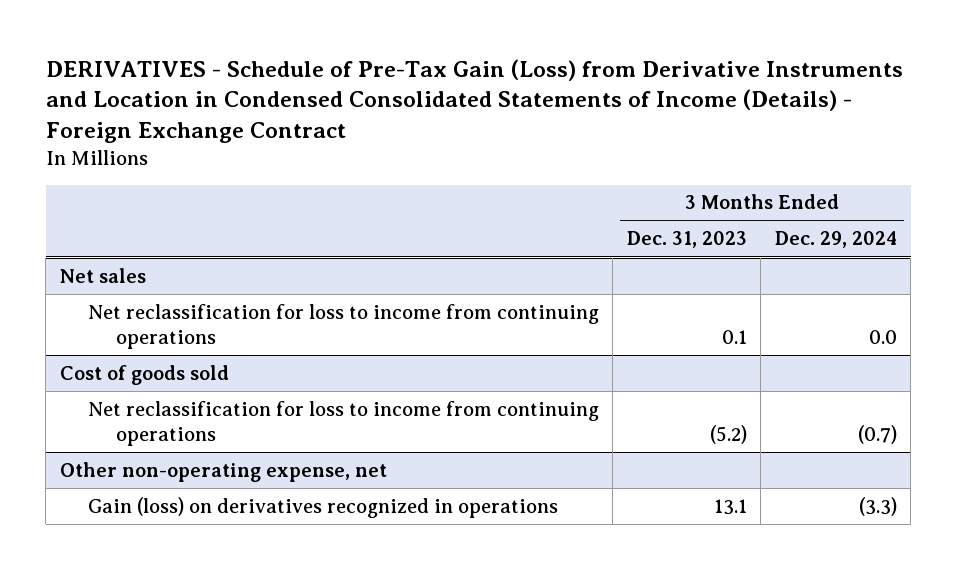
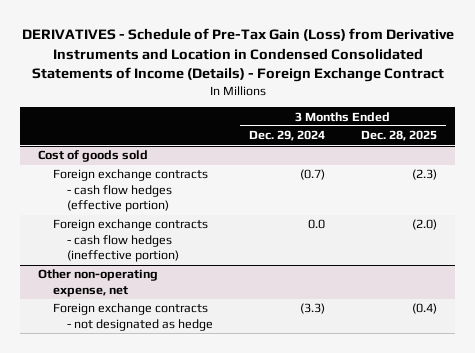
[626,231,747,249] Dec. 31, 2023 -> none
none -> [361,130,438,142] Dec. 28, 2025
[59,267,146,283] Net sales -> none
[87,303,599,350] Net reclassification for loss to income from continuing operations -> none
[87,400,599,447] Net reclassification for loss to income from continuing operations -> [52,169,208,213] Foreign exchange contracts - cash flow hedges (effective portion)
none -> [52,219,208,263] Foreign exchange contracts - cash flow hedges (ineffective portion)
[87,496,558,518] Gain (loss) on derivatives recognized in operations -> [52,303,214,331] Foreign exchange contracts - not designated as hedge

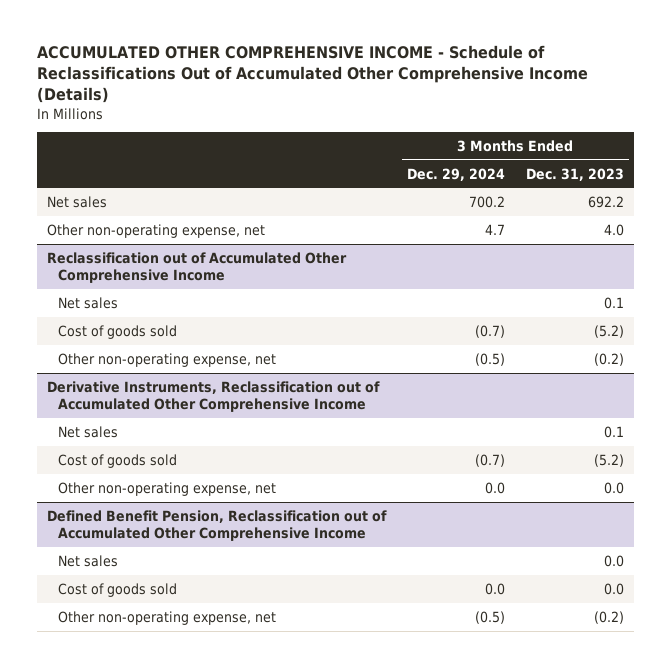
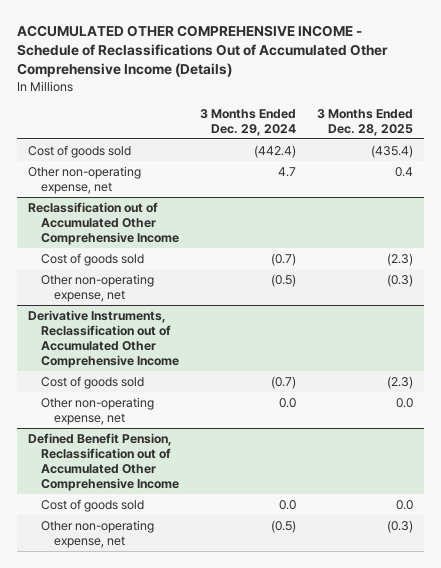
[525,167,624,181] Dec. 31, 2023 -> none
none -> [317,108,414,136] 3 Months Ended Dec. 28, 2025
[47,195,108,208] Net sales -> none
none -> [27,144,131,158] Cost of goods sold
[58,296,119,309] Net sales -> none
[58,425,119,438] Net sales -> none
[58,554,119,567] Net sales -> none

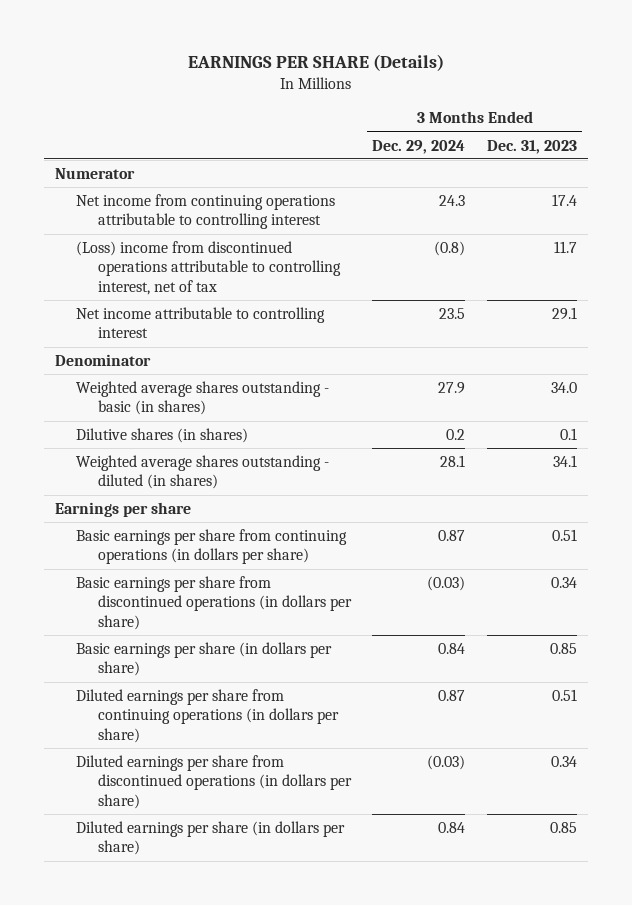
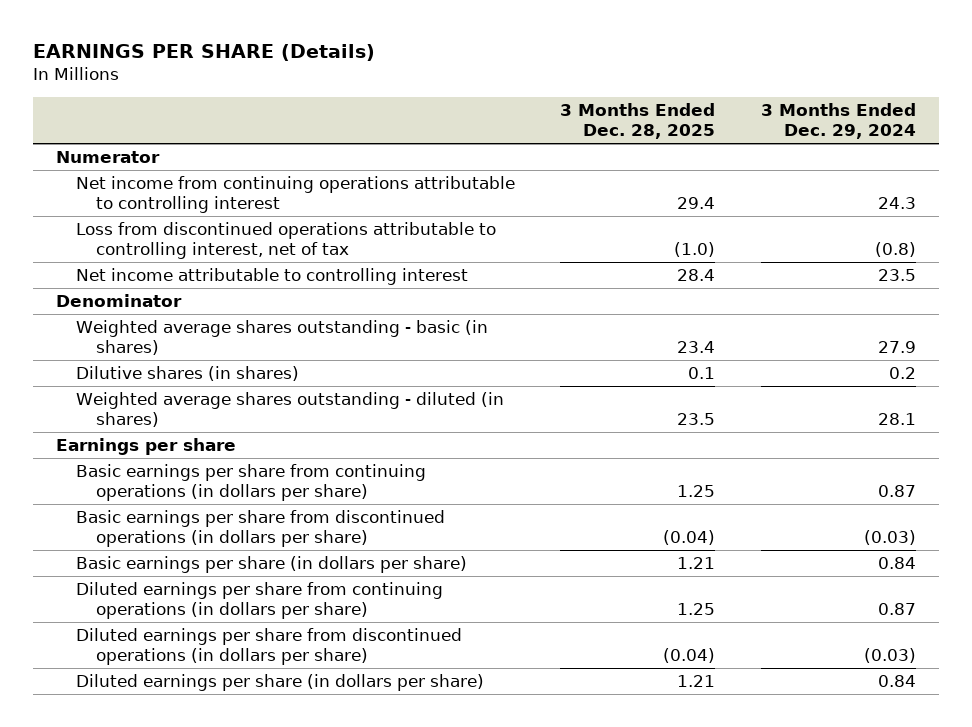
[486,139,577,154] Dec. 31, 2023 -> none
none -> [560,102,716,140] 3 Months Ended Dec. 28, 2025
[76,240,341,296] (Loss) income from discontinued operations attributable to controlling interest, net of tax -> [75,221,496,260] Loss from discontinued operations attributable to controlling interest, net of tax

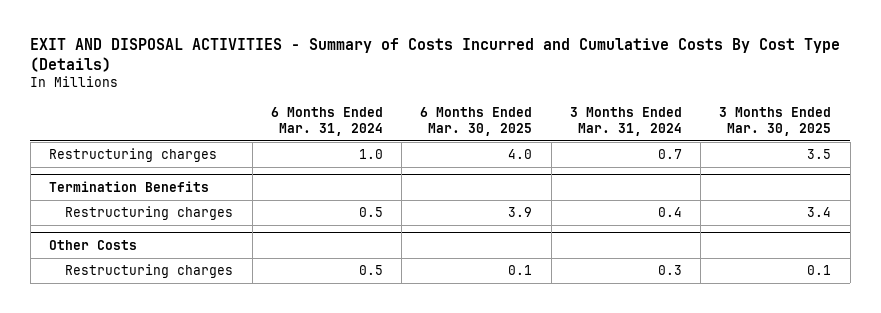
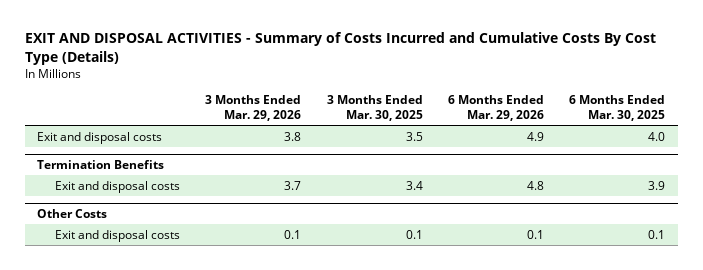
[270,107,383,137] 6 Months Ended Mar. 31, 2024 -> none
[569,107,682,137] 3 Months Ended Mar. 31, 2024 -> none
none -> [205,95,302,122] 3 Months Ended Mar. 29, 2026
none -> [448,95,545,122] 6 Months Ended Mar. 29, 2026
[49,148,218,163] Restructuring charges -> [37,131,163,144] Exit and disposal costs
[65,206,234,221] Restructuring charges -> [54,180,180,193] Exit and disposal costs
[65,264,234,279] Restructuring charges -> [54,229,180,242] Exit and disposal costs

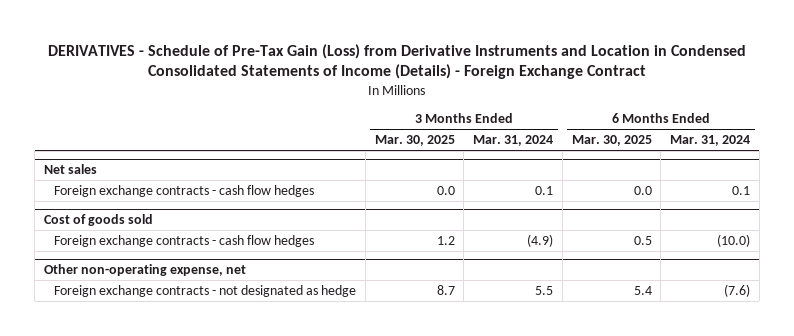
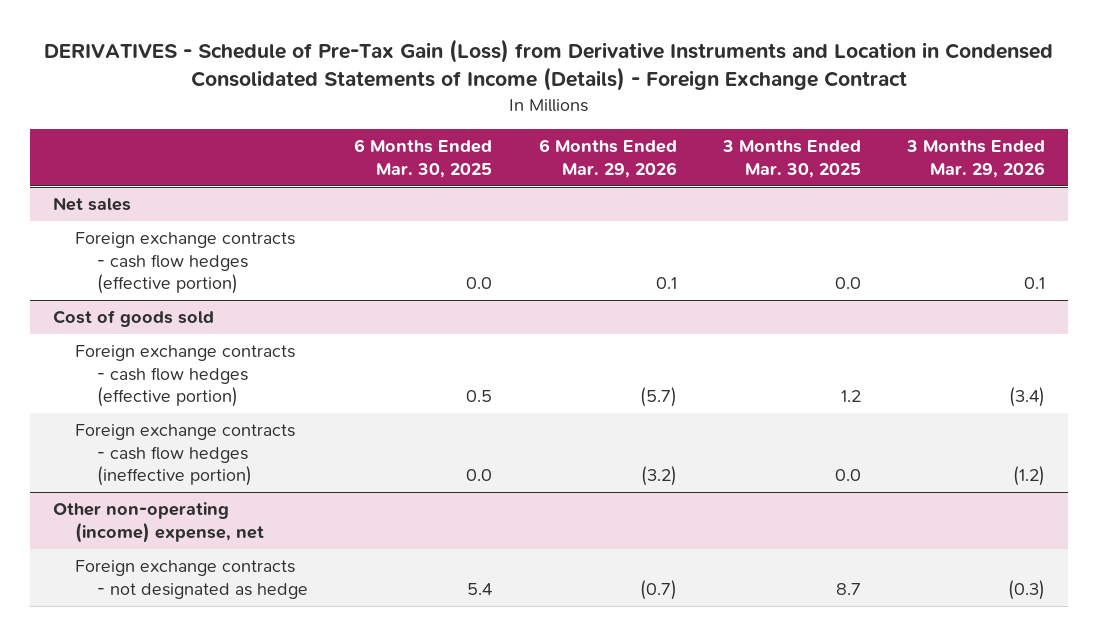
[473,134,554,146] Mar. 31, 2024 -> none
[669,134,750,146] Mar. 31, 2024 -> none
none -> [538,139,677,178] 6 Months Ended Mar. 29, 2026
none -> [905,140,1045,178] 3 Months Ended Mar. 29, 2026
[54,184,315,197] Foreign exchange contracts - cash flow hedges -> [75,232,296,295] Foreign exchange contracts - cash flow hedges (effective portion)
[54,234,315,247] Foreign exchange contracts - cash flow hedges -> [75,345,296,408] Foreign exchange contracts - cash flow hedges (effective portion)
none -> [75,424,296,487] Foreign exchange contracts - cash flow hedges (ineffective portion)
[43,263,246,276] Other non-operating expense, net -> [53,502,265,543] Other non-operating (income) expense, net

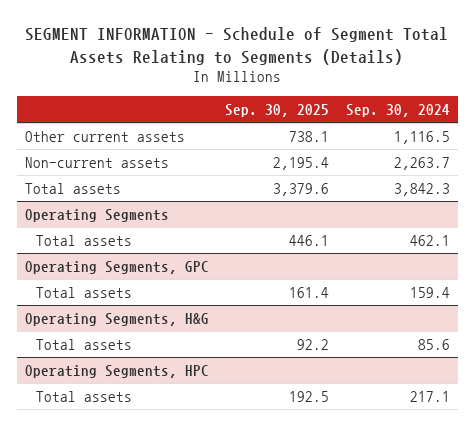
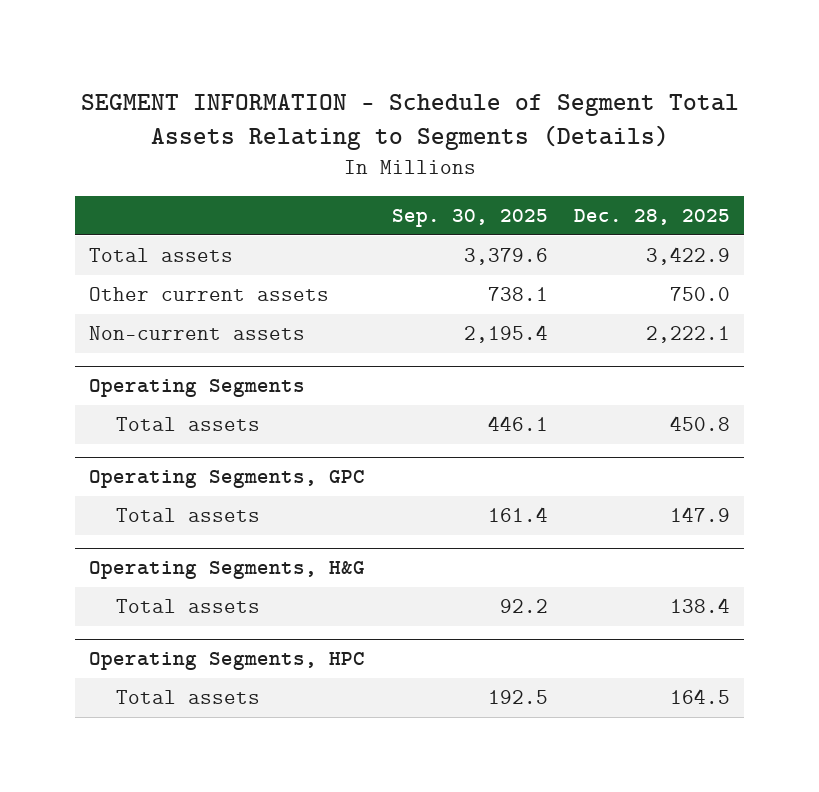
[345,103,450,117] Sep. 30, 2024 -> none
none -> [574,209,731,226] Dec. 28, 2025
[25,182,122,194] Total assets -> [88,248,233,263] Total assets

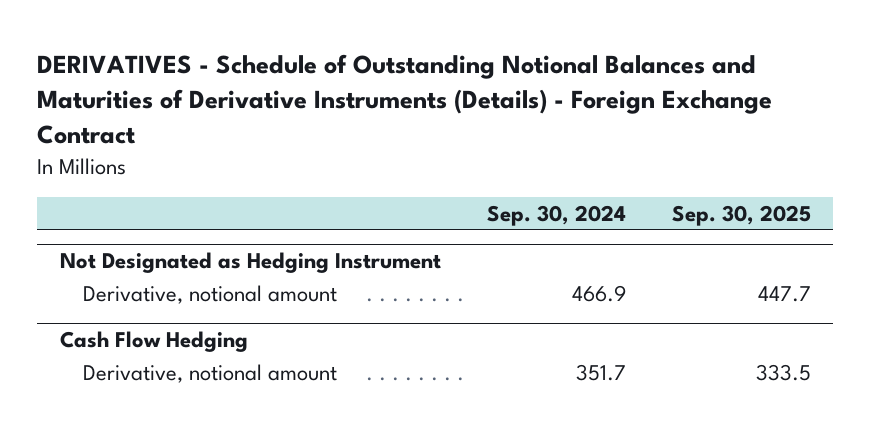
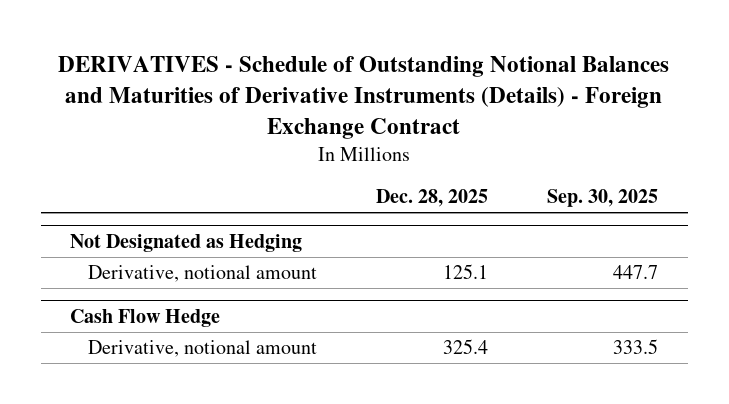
[486,204,626,226] Sep. 30, 2024 -> none
none -> [376,189,489,208] Dec. 28, 2025
[60,252,442,274] Not Designated as Hedging Instrument -> [70,233,303,252] Not Designated as Hedging
[60,331,249,353] Cash Flow Hedging -> [70,308,221,327] Cash Flow Hedge

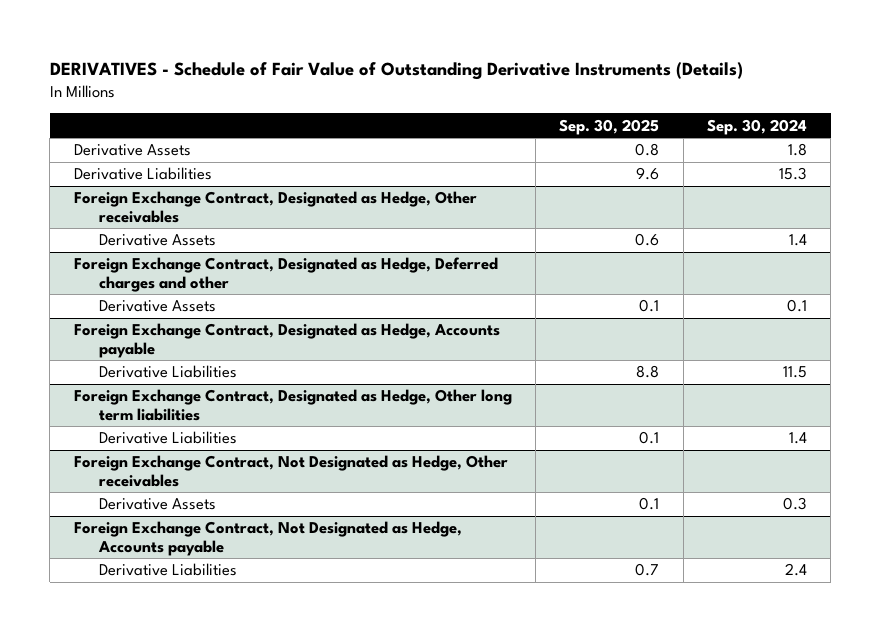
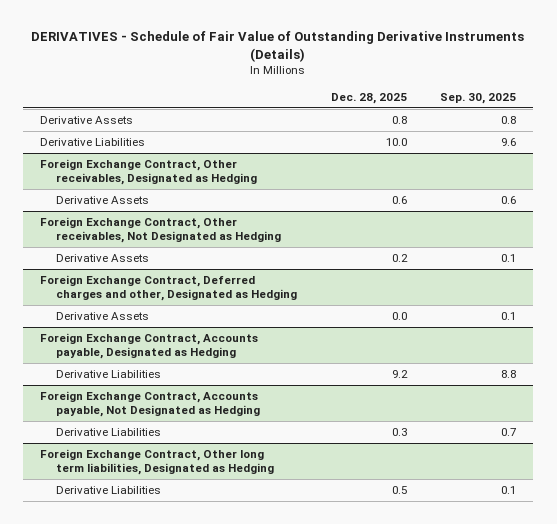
[706,118,807,135] Sep. 30, 2024 -> none
none -> [330,92,407,104] Dec. 28, 2025
[73,191,477,224] Foreign Exchange Contract, Designated as Hedge, Other receivables -> [40,158,258,186] Foreign Exchange Contract, Other receivables, Designated as Hedging
[73,257,498,293] Foreign Exchange Contract, Designated as Hedge, Deferred charges and other -> none
none -> [40,216,282,244] Foreign Exchange Contract, Other receivables, Not Designated as Hedging
[73,323,500,359] Foreign Exchange Contract, Designated as Hedge, Accounts payable -> none
[98,365,237,379] Derivative Liabilities -> none
[73,389,512,422] Foreign Exchange Contract, Designated as Hedge, Other long term liabilities -> none
[98,431,237,445] Derivative Liabilities -> none
[73,455,508,488] Foreign Exchange Contract, Not Designated as Hedge, Other receivables -> none
none -> [40,274,298,302] Foreign Exchange Contract, Deferred charges and other, Designated as Hedging
none -> [40,332,259,360] Foreign Exchange Contract, Accounts payable, Designated as Hedging
none -> [56,369,162,378] Derivative Liabilities
[73,521,462,557] Foreign Exchange Contract, Not Designated as Hedge, Accounts payable -> [40,390,261,418] Foreign Exchange Contract, Accounts payable, Not Designated as Hedging
none -> [40,448,275,476] Foreign Exchange Contract, Other long term liabilities, Designated as Hedging
none -> [56,485,162,494] Derivative Liabilities

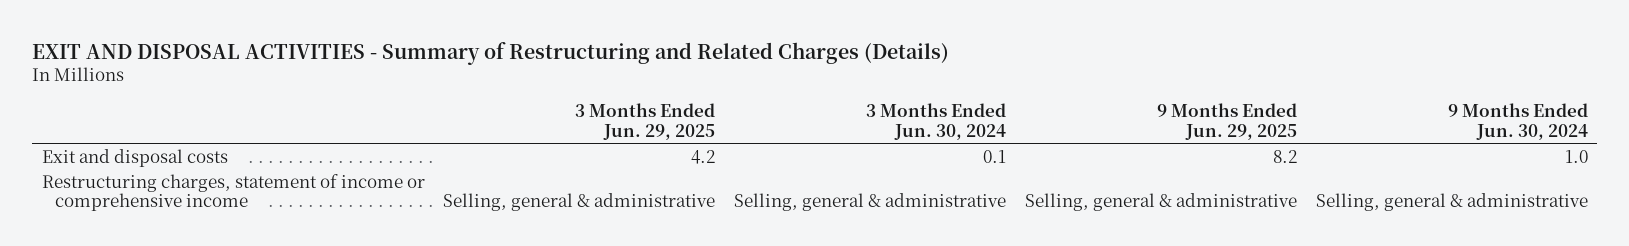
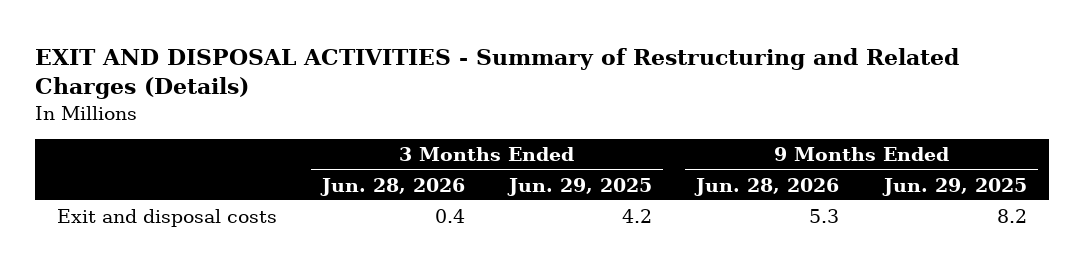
[866,103,1007,140] 3 Months Ended Jun. 30, 2024 -> none
[1447,103,1588,140] 9 Months Ended Jun. 30, 2024 -> none
none -> [319,177,465,196] Jun. 28, 2026
none -> [694,177,840,196] Jun. 28, 2026
[41,173,425,212] Restructuring charges, statement of income or comprehensive income -> none

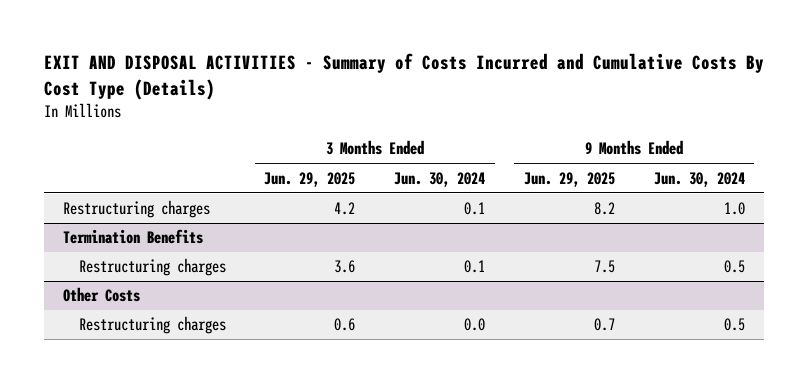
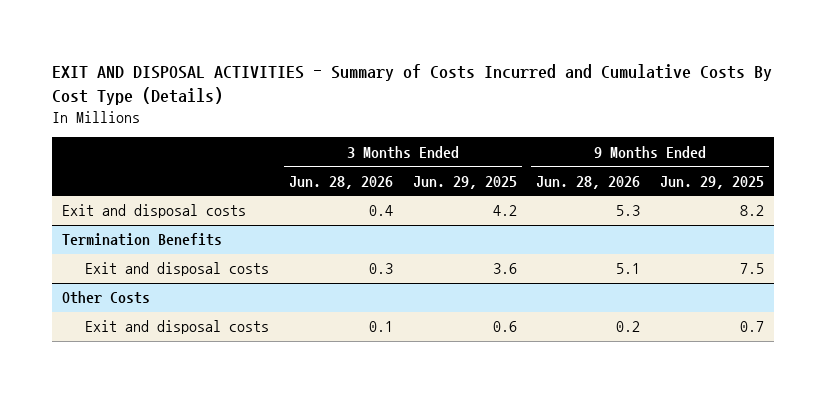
[394,171,486,187] Jun. 30, 2024 -> none
[653,171,745,187] Jun. 30, 2024 -> none
none -> [288,175,393,189] Jun. 28, 2026
none -> [536,175,641,189] Jun. 28, 2026
[63,200,211,219] Restructuring charges -> [62,204,247,219] Exit and disposal costs
[78,258,226,277] Restructuring charges -> [85,262,270,277] Exit and disposal costs
[78,316,226,335] Restructuring charges -> [85,320,270,335] Exit and disposal costs

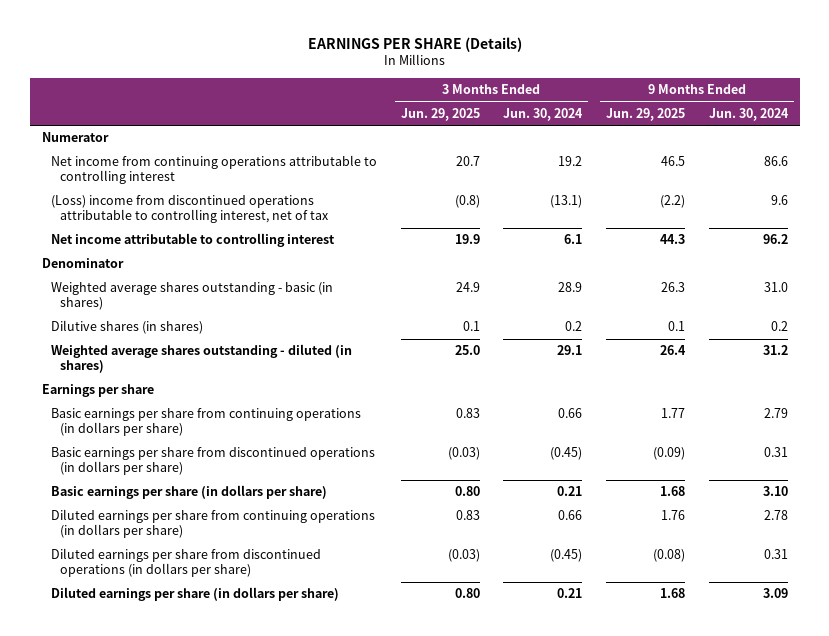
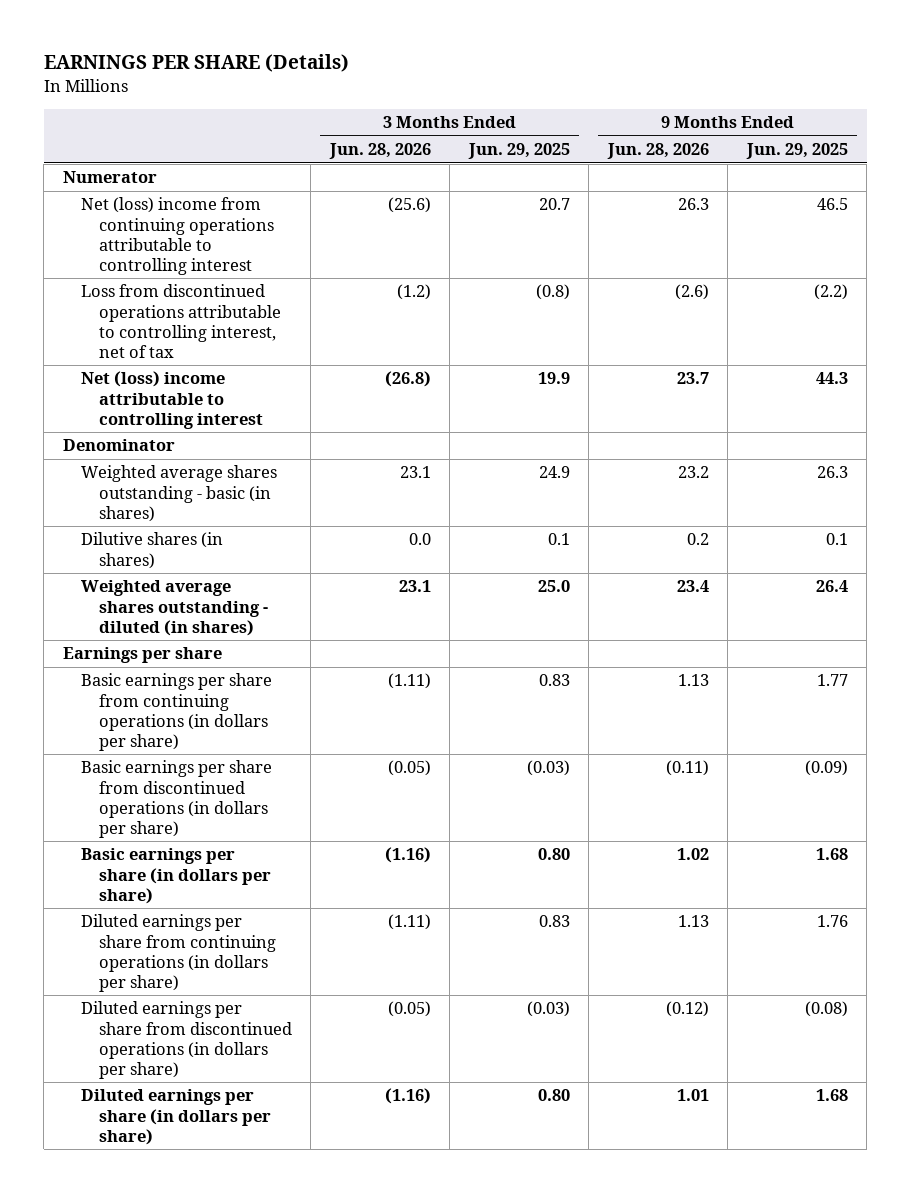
[503,107,584,121] Jun. 30, 2024 -> none
[708,107,789,121] Jun. 30, 2024 -> none
none -> [328,143,431,160] Jun. 28, 2026
none -> [606,143,709,160] Jun. 28, 2026
[50,155,377,185] Net income from continuing operations attributable to controlling interest -> [80,197,274,275] Net (loss) income from continuing operations attributable to controlling interest
[50,195,330,224] (Loss) income from discontinued operations attributable to controlling interest, net of tax -> [80,284,281,358] Loss from discontinued operations attributable to controlling interest, net of tax
[50,233,335,248] Net income attributable to controlling interest -> [80,371,263,429] Net (loss) income attributable to controlling interest

